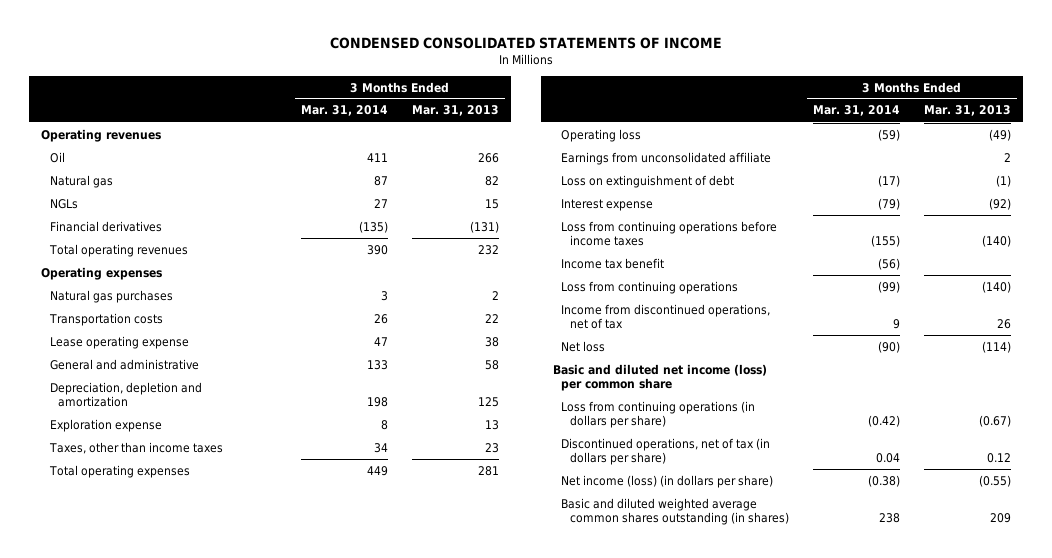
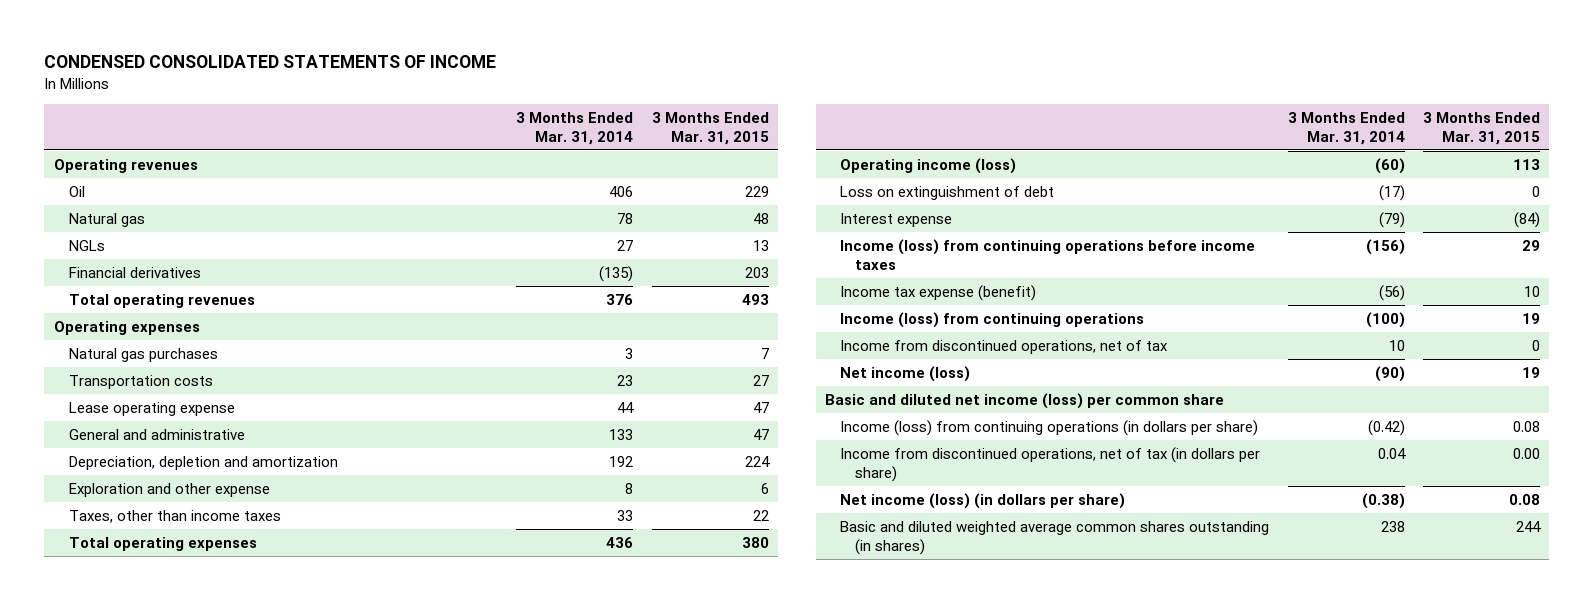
[412,105,500,117] Mar. 31, 2013 -> none
none -> [651,111,769,145] 3 Months Ended Mar. 31, 2015
[367,152,389,162] 411 -> [609,185,634,197] 406
[374,175,389,186] 87 -> [617,212,634,224] 78
[367,244,389,255] 390 -> [606,293,634,305] 376
[374,313,389,324] 26 -> [617,374,634,386] 23
[374,336,389,346] 47 -> [617,401,635,413] 44
[561,151,772,165] Earnings from unconsolidated affiliate -> none
[367,397,389,408] 198 -> [609,455,634,467] 192
[49,418,162,432] Exploration expense -> [68,482,270,497] Exploration and other expense
[374,442,389,453] 34 -> [617,509,634,521] 33
[367,465,389,476] 449 -> [606,536,634,548] 436
[561,128,642,142] Operating loss -> [840,157,1017,174] Operating income (loss)
[877,128,900,141] (59) -> [1374,157,1405,174] (60)
[561,220,778,247] Loss from continuing operations before income taxes -> [840,238,1256,270] Income (loss) from continuing operations before income taxes
[870,235,900,248] (155) -> [1365,238,1405,255] (156)
[561,257,665,269] Income tax benefit -> [840,284,1037,301] Income tax expense (benefit)
[561,280,739,294] Loss from continuing operations -> [840,311,1145,328] Income (loss) from continuing operations
[877,280,900,293] (99) -> [1365,311,1405,328] (100)
[892,319,900,330] 9 -> [1388,339,1405,351] 10
[561,340,606,352] Net loss -> [840,365,971,382] Net income (loss)
[561,400,756,429] Loss from continuing operations (in dollars per share) -> [840,419,1259,436] Income (loss) from continuing operations (in dollars per share)
[561,437,771,466] Discontinued operations, net of tax (in dollars per share) -> [840,446,1261,482] Income from discontinued operations, net of tax (in dollars per share)

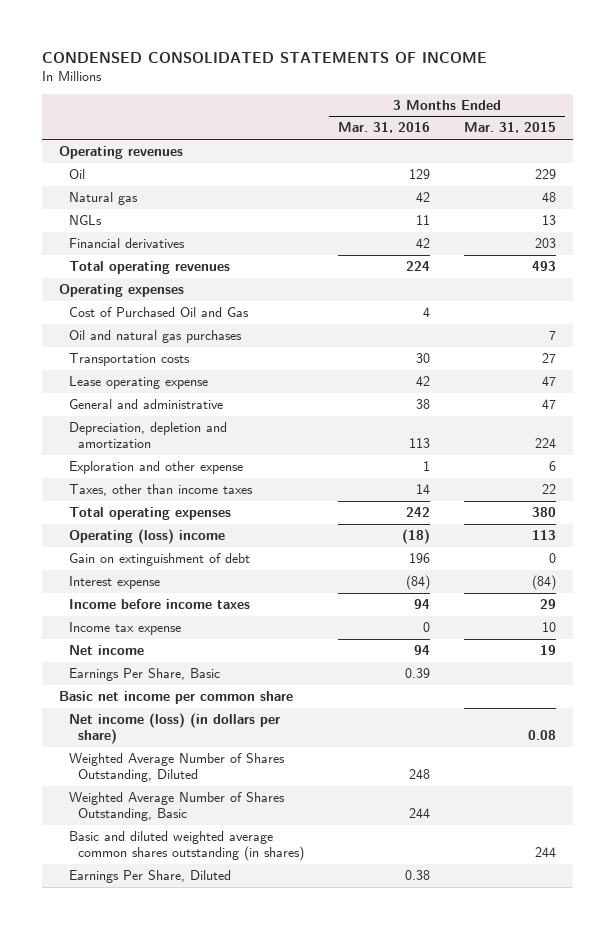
[516,111,634,145] 3 Months Ended Mar. 31, 2014 -> none
none -> [337,122,430,134] Mar. 31, 2016
none -> [68,306,249,317] Cost of Purchased Oil and Gas
[68,347,218,362] Natural gas purchases -> [68,329,242,343] Oil and natural gas purchases
[840,157,1017,174] Operating income (loss) -> [68,528,225,544] Operating (loss) income
[840,185,1055,200] Loss on extinguishment of debt -> [68,552,250,566] Gain on extinguishment of debt
[840,311,1145,328] Income (loss) from continuing operations -> none
[840,339,1169,354] Income from discontinued operations, net of tax -> none
[840,419,1259,436] Income (loss) from continuing operations (in dollars per share) -> none
[840,446,1261,482] Income from discontinued operations, net of tax (in dollars per share) -> none
[840,238,1256,270] Income (loss) from continuing operations before income taxes -> [68,598,250,609] Income before income taxes
[840,284,1037,301] Income tax expense (benefit) -> [68,621,181,635] Income tax expense
[840,365,971,382] Net income (loss) -> [68,644,144,655] Net income
none -> [68,667,220,681] Earnings Per Share, Basic
[825,392,1225,409] Basic and diluted net income (loss) per common share -> [59,690,294,704] Basic net income per common share
none -> [68,752,285,783] Weighted Average Number of Shares Outstanding, Diluted
none -> [68,791,285,822] Weighted Average Number of Shares Outstanding, Basic
none -> [68,869,231,883] Earnings Per Share, Diluted

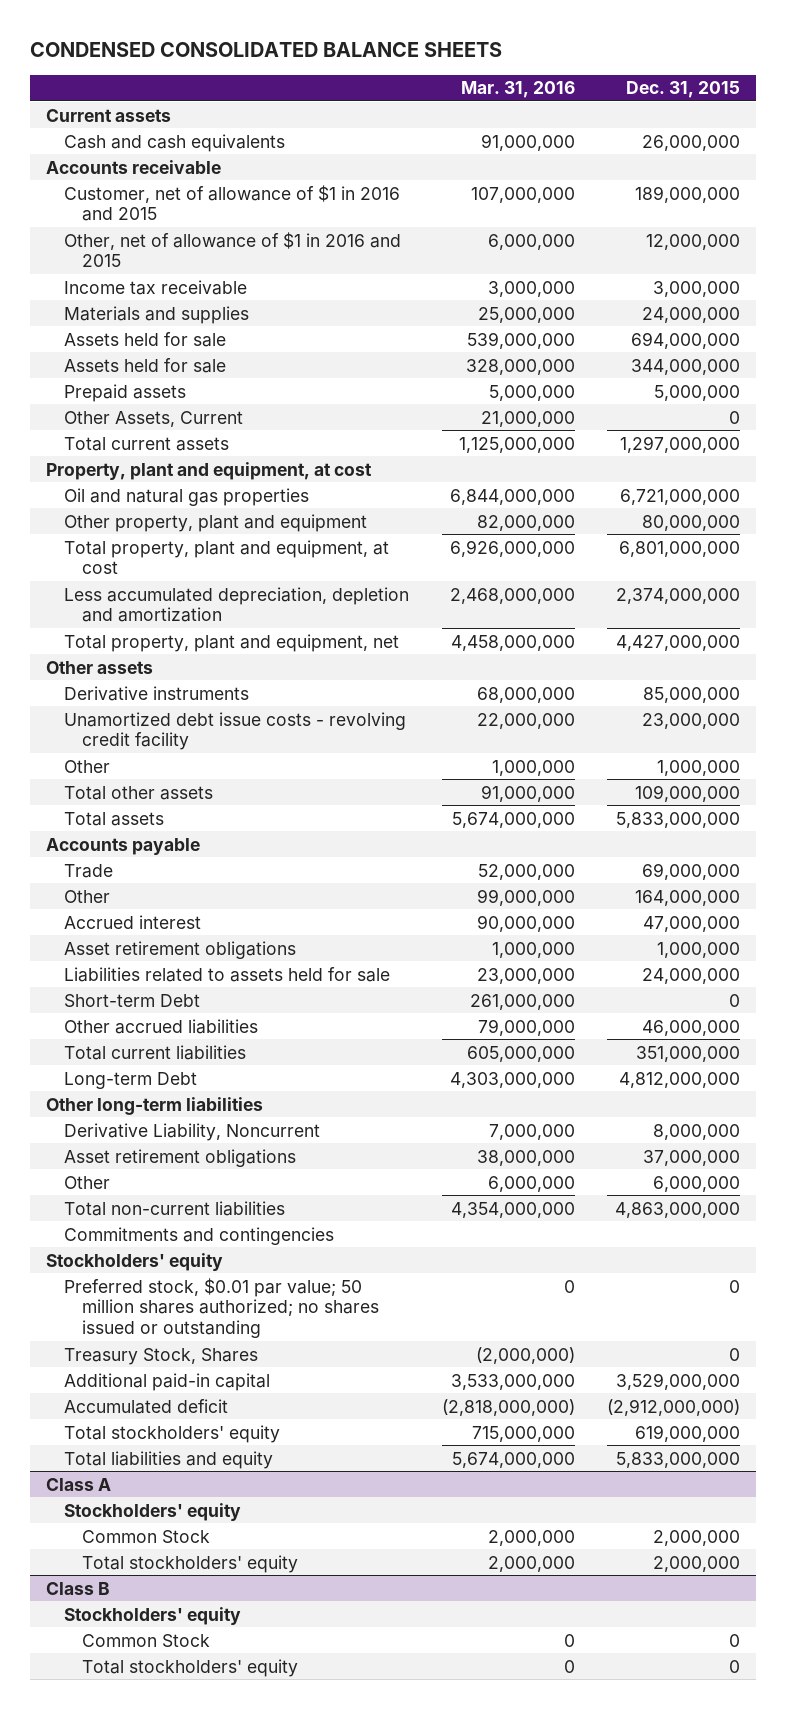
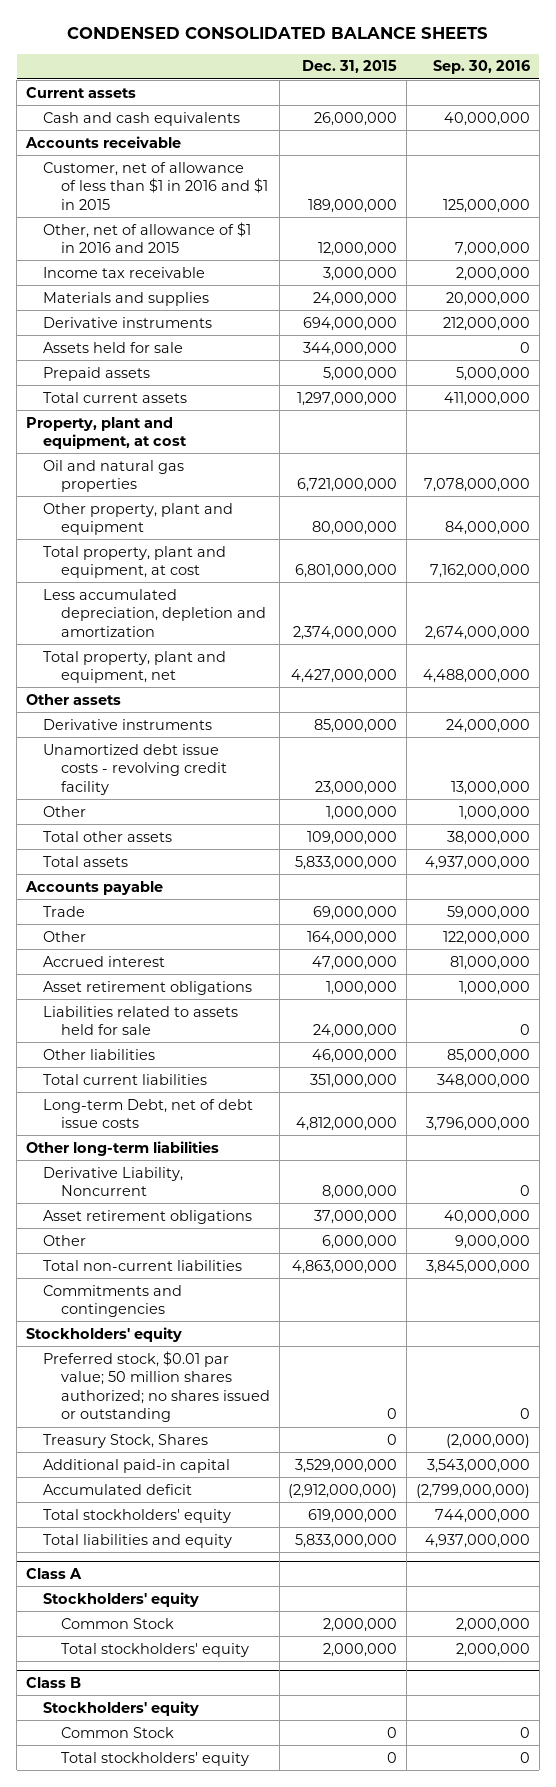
[460,81,575,99] Mar. 31, 2016 -> none
none -> [432,60,530,75] Sep. 30, 2016
[64,184,401,222] Customer, net of allowance of $1 in 2016 and 2015 -> [43,161,268,210] Customer, net of allowance of less than $1 in 2016 and $1 in 2015
[64,331,227,347] Assets held for sale -> [43,316,213,328] Derivative instruments
[64,410,244,427] Other Assets, Current -> none
[64,993,201,1007] Short-term Debt -> none
[64,1018,259,1034] Other accrued liabilities -> [43,1048,156,1060] Other liabilities
[64,1071,198,1089] Long-term Debt -> [43,1098,254,1129] Long-term Debt, net of debt issue costs

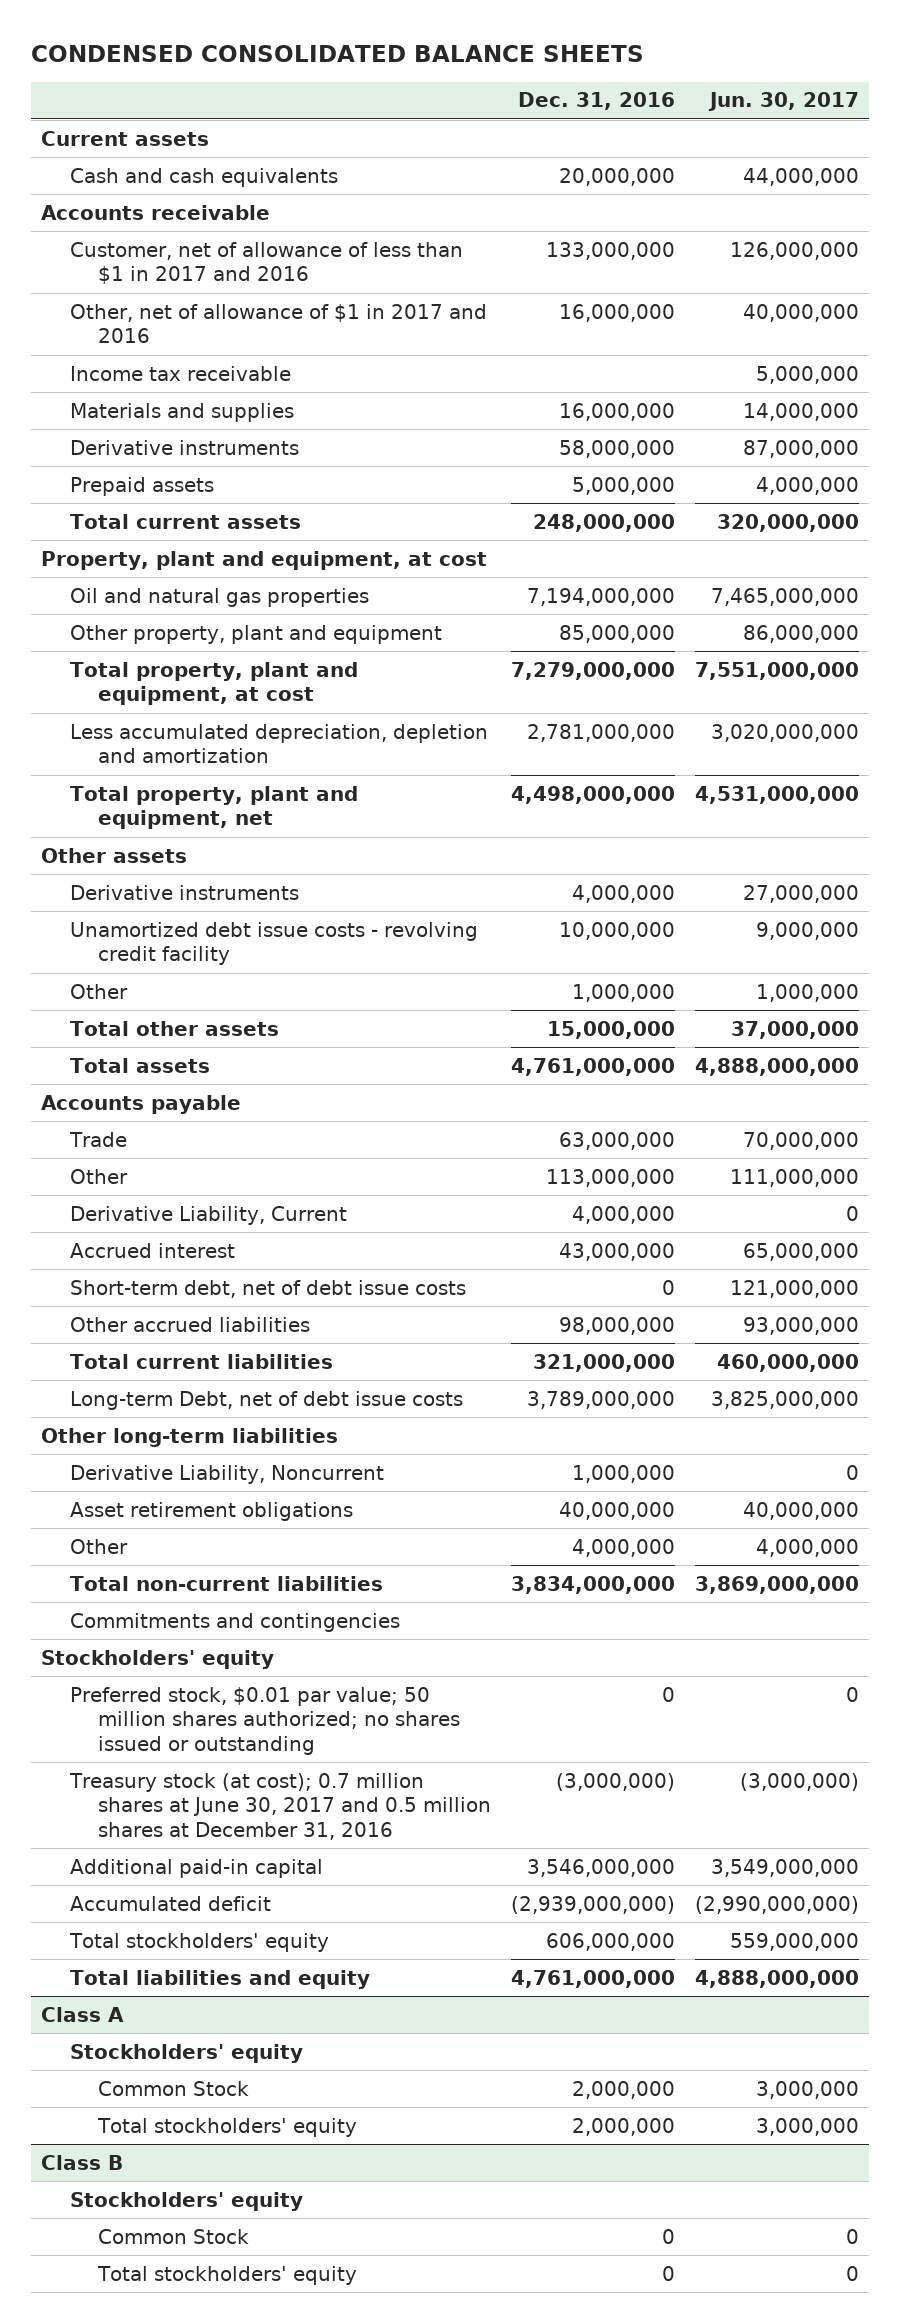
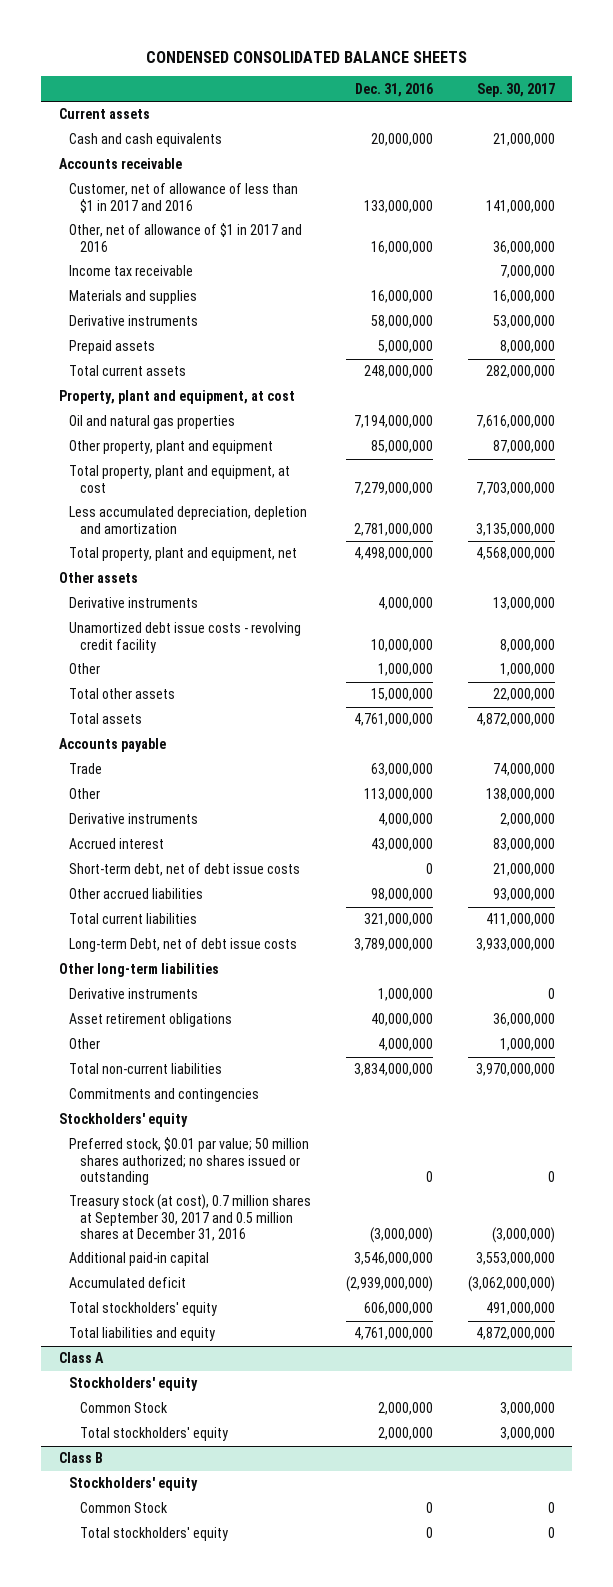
[708,92,860,112] Jun. 30, 2017 -> none
none -> [476,82,555,97] Sep. 30, 2017
[69,1205,347,1225] Derivative Liability, Current -> [69,813,199,825] Derivative instruments
[69,1464,384,1484] Derivative Liability, Noncurrent -> [69,988,199,1000] Derivative instruments
[68,1772,492,1841] Treasury stock (at cost); 0.7 million shares at June 30, 2017 and 0.5 million shares at December 31, 2016 -> [69,1194,312,1241] Treasury stock (at cost), 0.7 million shares at September 30, 2017 and 0.5 million shares at December 31, 2016

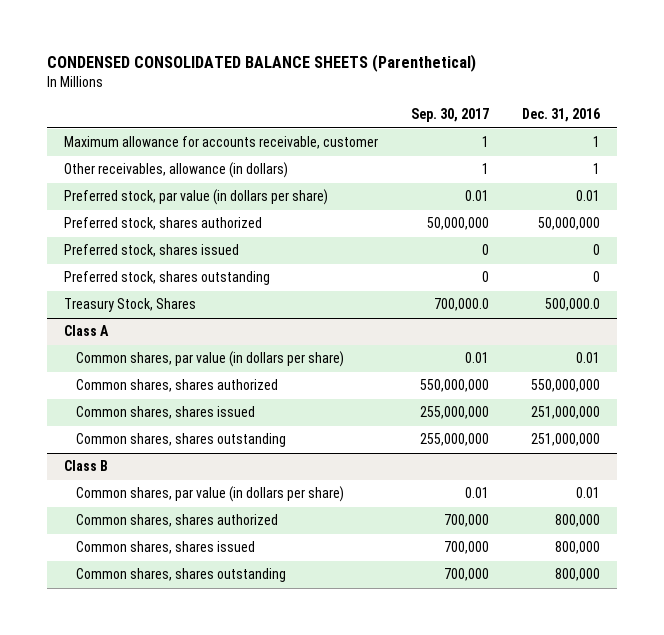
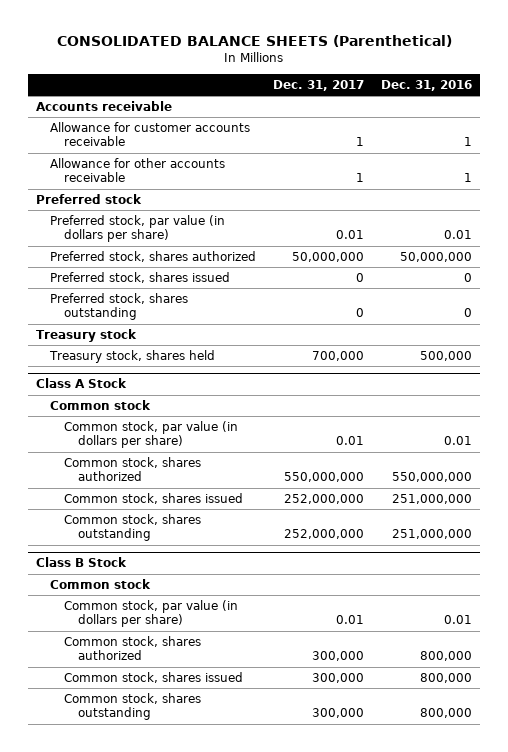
[46,54,476,73] CONDENSED CONSOLIDATED BALANCE SHEETS (Parenthetical) -> [56,34,452,47] CONSOLIDATED BALANCE SHEETS (Parenthetical)
[411,108,490,123] Sep. 30, 2017 -> none
none -> [272,79,364,91] Dec. 31, 2017
none -> [36,101,173,112] Accounts receivable
[63,136,378,150] Maximum allowance for accounts receivable, customer -> [50,122,251,147] Allowance for customer accounts receivable
[63,162,288,179] Other receivables, allowance (in dollars) -> [50,158,226,183] Allowance for other accounts receivable
none -> [36,194,143,205] Preferred stock
none -> [36,329,138,343] Treasury stock
[63,298,196,313] Treasury Stock, Shares -> [49,350,216,364] Treasury stock, shares held
[545,298,601,312] 500,000.0 -> [419,351,472,362] 500,000
[63,325,109,337] Class A -> [36,378,128,389] Class A Stock
none -> [50,400,152,411] Common stock
[75,351,344,368] Common shares, par value (in dollars per share) -> [64,421,239,449] Common stock, par value (in dollars per share)
[75,379,278,393] Common shares, shares authorized -> [64,457,202,482] Common stock, shares authorized
[75,406,255,420] Common shares, shares issued -> [64,493,244,505] Common stock, shares issued
[75,433,286,448] Common shares, shares outstanding -> [64,514,202,542] Common stock, shares outstanding
[63,460,108,472] Class B -> [36,557,128,568] Class B Stock
none -> [50,579,152,590] Common stock
[75,486,344,503] Common shares, par value (in dollars per share) -> [64,600,239,628] Common stock, par value (in dollars per share)
[75,514,278,528] Common shares, shares authorized -> [64,636,202,661] Common stock, shares authorized
[75,541,255,555] Common shares, shares issued -> [64,672,244,684] Common stock, shares issued
[75,568,286,583] Common shares, shares outstanding -> [64,693,202,721] Common stock, shares outstanding

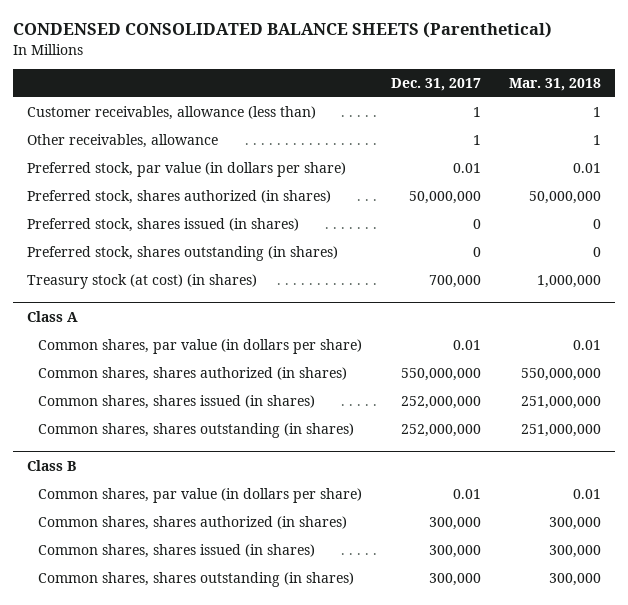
[56,34,452,47] CONSOLIDATED BALANCE SHEETS (Parenthetical) -> [13,22,553,39] CONDENSED CONSOLIDATED BALANCE SHEETS (Parenthetical)
[380,79,472,91] Dec. 31, 2016 -> none
none -> [509,77,602,91] Mar. 31, 2018
[36,101,173,112] Accounts receivable -> none
[36,194,143,205] Preferred stock -> none
[50,122,251,147] Allowance for customer accounts receivable -> [27,106,317,121] Customer receivables, allowance (less than)
[50,158,226,183] Allowance for other accounts receivable -> [27,134,219,149] Other receivables, allowance
[36,329,138,343] Treasury stock -> none
[50,400,152,411] Common stock -> none
[50,579,152,590] Common stock -> none
[50,251,257,263] Preferred stock, shares authorized -> [27,190,332,205] Preferred stock, shares authorized (in shares)
[50,272,231,284] Preferred stock, shares issued -> [27,218,300,233] Preferred stock, shares issued (in shares)
[50,293,189,321] Preferred stock, shares outstanding -> [27,246,339,262] Preferred stock, shares outstanding (in shares)
[49,350,216,364] Treasury stock, shares held -> [27,274,258,290] Treasury stock (at cost) (in shares)
[36,378,128,389] Class A Stock -> [27,310,79,322] Class A
[64,421,239,449] Common stock, par value (in dollars per share) -> [38,339,363,355] Common shares, par value (in dollars per share)
[64,457,202,482] Common stock, shares authorized -> [38,367,348,382] Common shares, shares authorized (in shares)
[64,493,244,505] Common stock, shares issued -> [38,395,316,410] Common shares, shares issued (in shares)
[64,514,202,542] Common stock, shares outstanding -> [38,423,355,439] Common shares, shares outstanding (in shares)
[36,557,128,568] Class B Stock -> [27,459,77,471] Class B
[64,600,239,628] Common stock, par value (in dollars per share) -> [38,488,363,504] Common shares, par value (in dollars per share)
[64,636,202,661] Common stock, shares authorized -> [38,516,348,531] Common shares, shares authorized (in shares)
[64,672,244,684] Common stock, shares issued -> [38,544,316,559] Common shares, shares issued (in shares)
[64,693,202,721] Common stock, shares outstanding -> [38,572,355,588] Common shares, shares outstanding (in shares)

